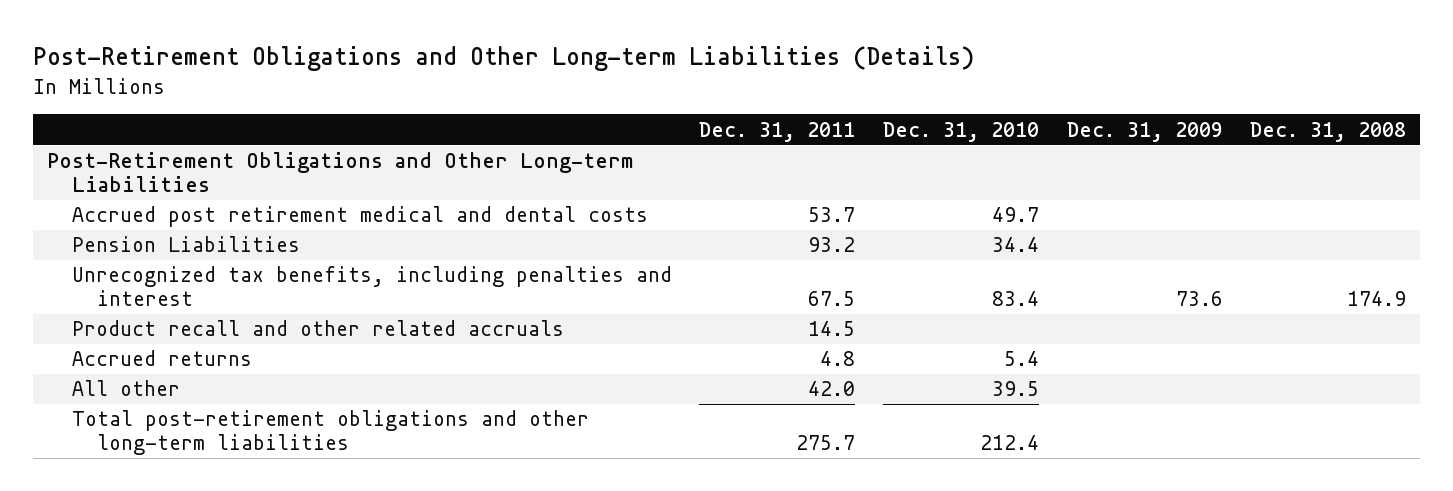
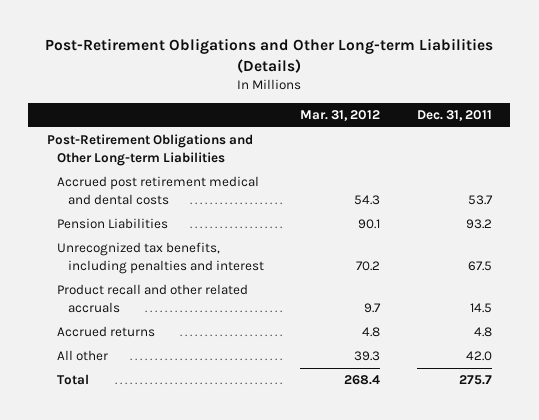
[883,121,1040,142] Dec. 31, 2010 -> none
[1066,121,1223,142] Dec. 31, 2009 -> none
[1250,121,1407,142] Dec. 31, 2008 -> none
none -> [300,110,381,122] Mar. 31, 2012
[71,410,589,456] Total post-retirement obligations and other long-term liabilities -> [57,374,90,386] Total

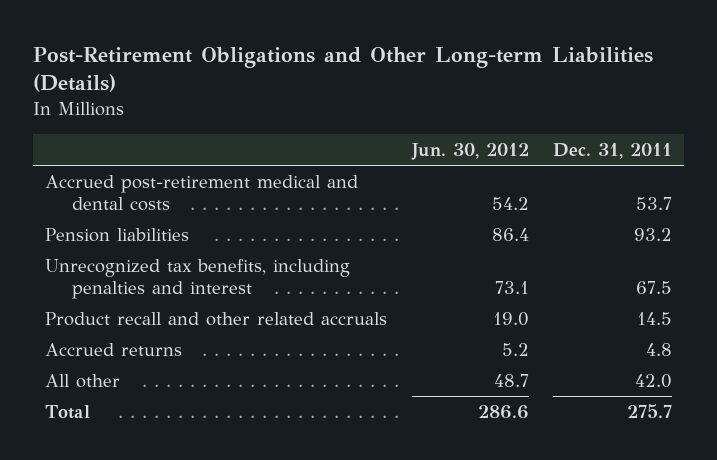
[300,110,381,122] Mar. 31, 2012 -> none
none -> [410,142,529,160] Jun. 30, 2012
[46,134,253,167] Post-Retirement Obligations and Other Long-term Liabilities -> none
[57,176,260,206] Accrued post retirement medical and dental costs -> [45,175,359,211] Accrued post-retirement medical and dental costs
[57,218,169,230] Pension Liabilities -> [45,228,190,243] Pension liabilities

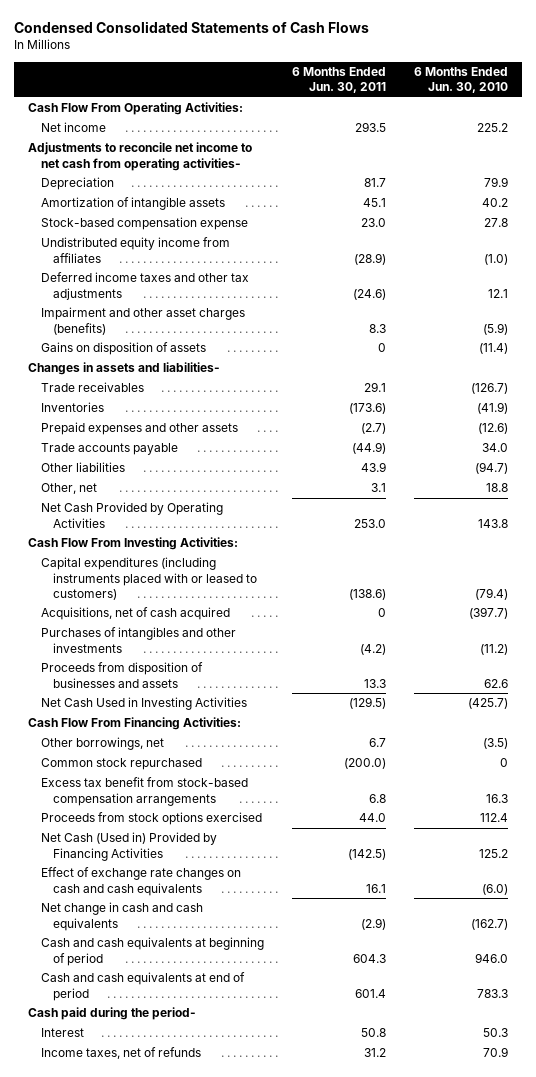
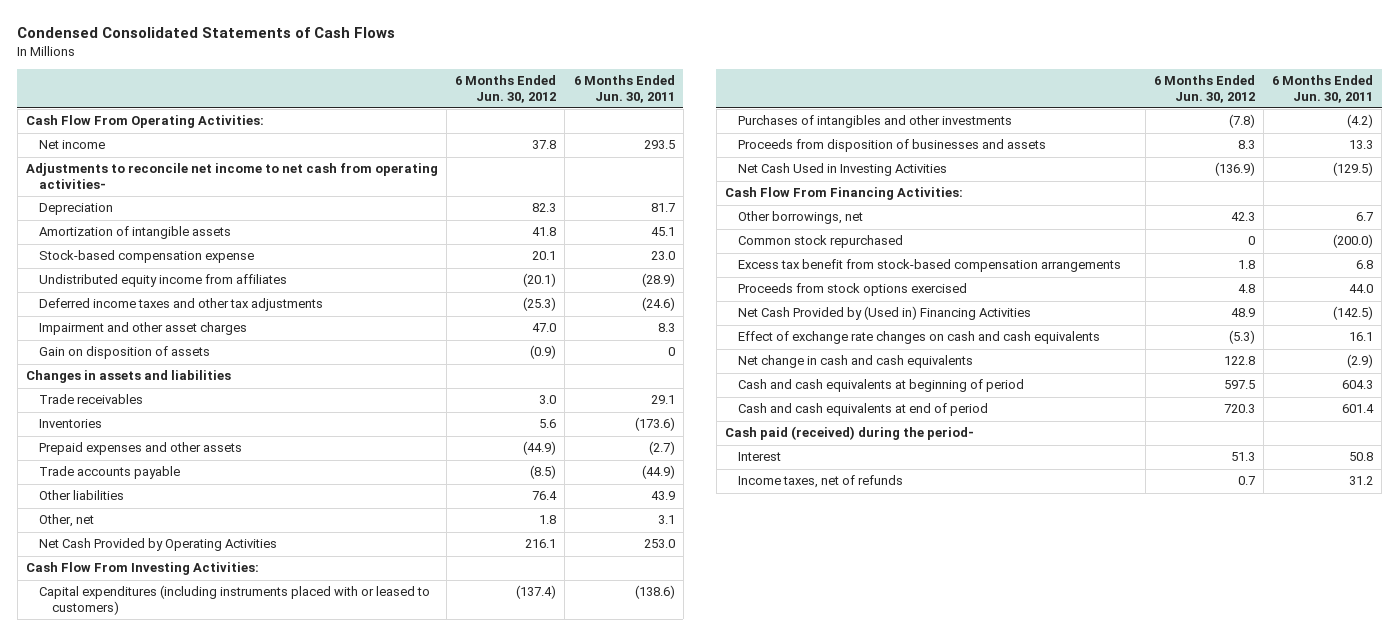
[413,66,508,94] 6 Months Ended Jun. 30, 2010 -> none
none -> [455,75,557,103] 6 Months Ended Jun. 30, 2012
[40,307,245,335] Impairment and other asset charges (benefits) -> [39,322,248,336] Impairment and other asset charges
[40,342,206,356] Gains on disposition of assets -> [39,346,211,360] Gain on disposition of assets
[28,362,221,376] Changes in assets and liabilities- -> [25,370,231,384] Changes in assets and liabilities
[40,607,230,621] Acquisitions, net of cash acquired -> none
[40,832,217,861] Net Cash (Used in) Provided by Financing Activities -> [737,306,1031,321] Net Cash Provided by (Used in) Financing Activities
[28,1007,197,1021] Cash paid during the period- -> [724,426,974,441] Cash paid (received) during the period-

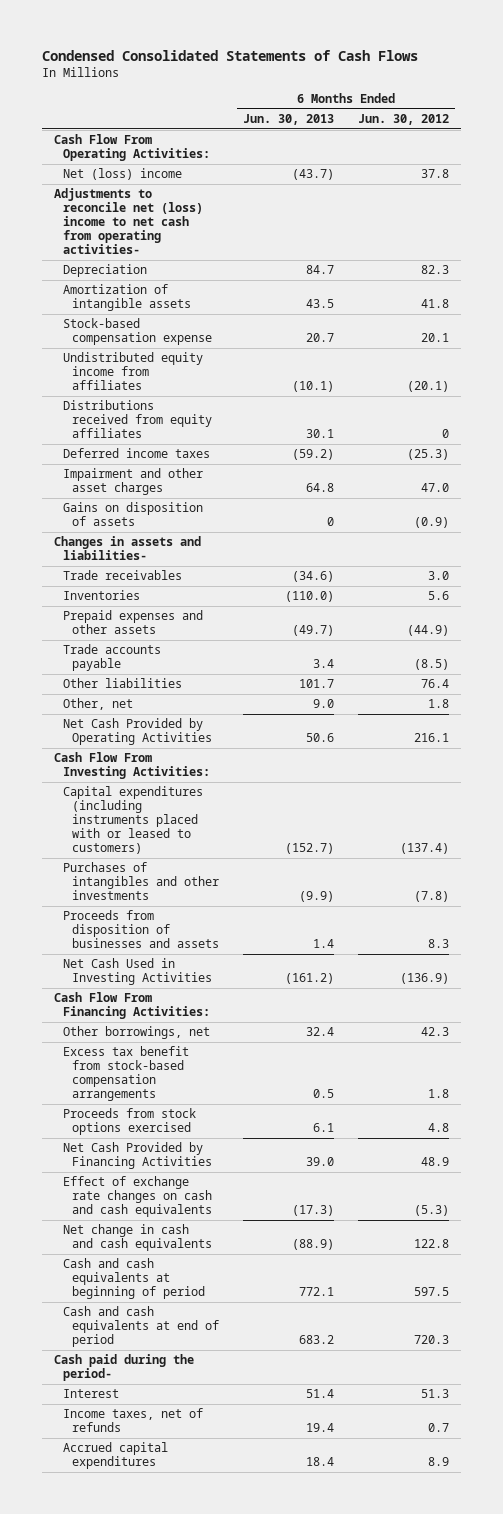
[573,75,675,103] 6 Months Ended Jun. 30, 2011 -> none
none -> [242,113,334,125] Jun. 30, 2013
[39,140,106,150] Net income -> [62,168,182,181] Net (loss) income
[25,163,438,190] Adjustments to reconcile net income to net cash from operating activities- -> [54,188,203,255] Adjustments to reconcile net (loss) income to net cash from operating activities-
none -> [62,400,212,439] Distributions received from equity affiliates
[39,298,324,312] Deferred income taxes and other tax adjustments -> [62,448,210,459] Deferred income taxes
[39,346,211,360] Gain on disposition of assets -> [62,502,203,527] Gains on disposition of assets
[25,370,231,384] Changes in assets and liabilities -> [54,536,202,561] Changes in assets and liabilities-
[737,235,903,249] Common stock repurchased -> none
[737,306,1031,321] Net Cash Provided by (Used in) Financing Activities -> [62,1142,212,1170] Net Cash Provided by Financing Activities
[724,426,974,441] Cash paid (received) during the period- -> [54,1354,195,1382] Cash paid during the period-
none -> [62,1442,168,1470] Accrued capital expenditures

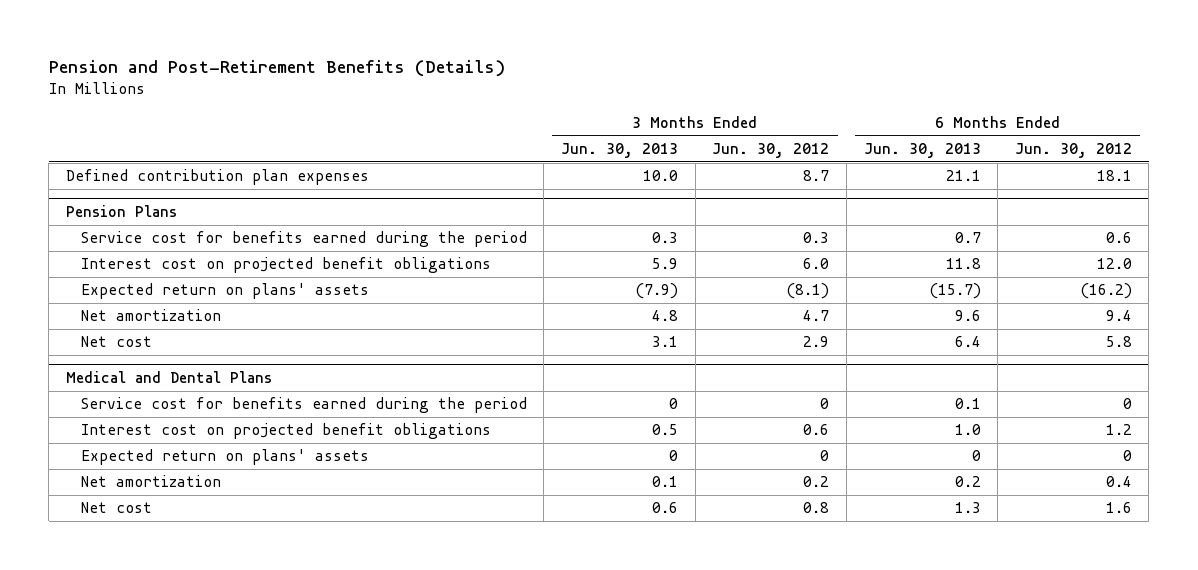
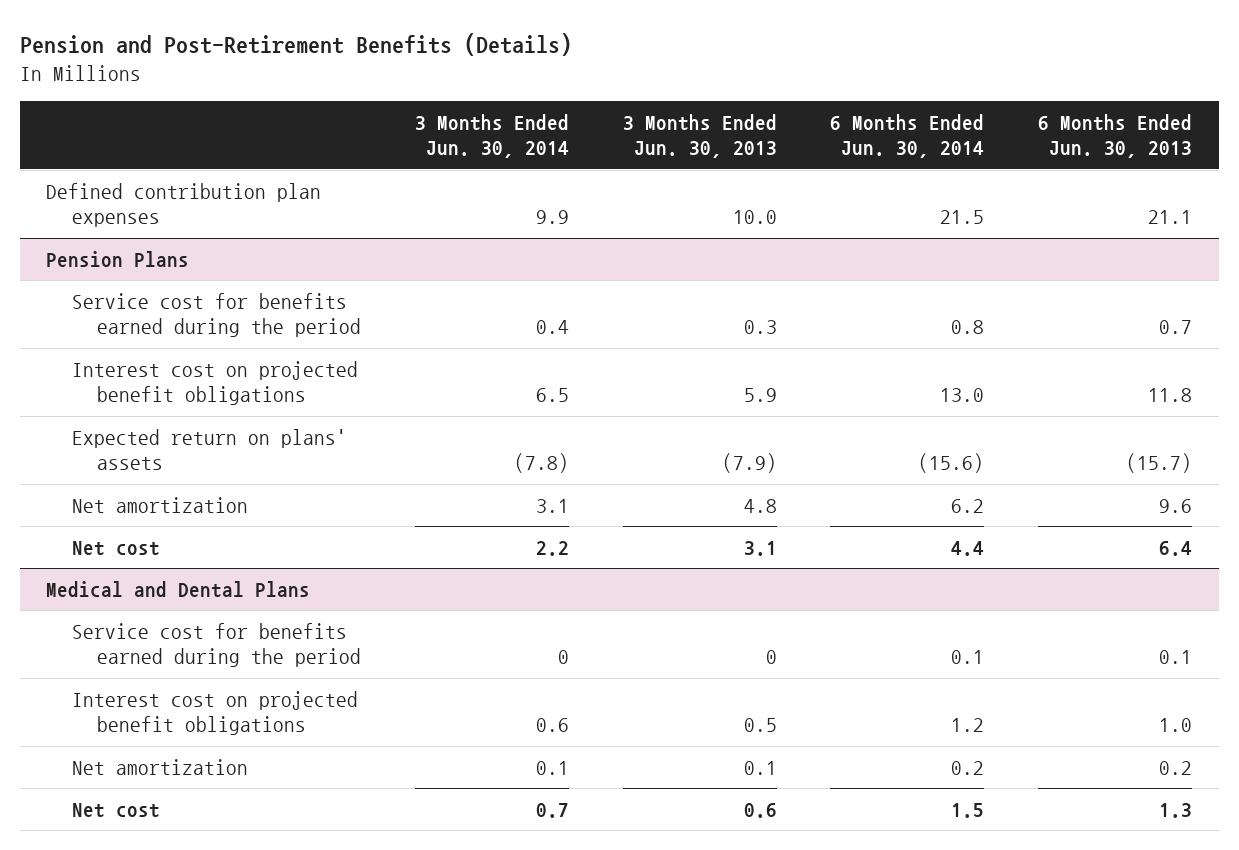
[712,142,830,158] Jun. 30, 2012 -> none
[1014,142,1132,158] Jun. 30, 2012 -> none
none -> [415,113,570,159] 3 Months Ended Jun. 30, 2014
none -> [830,113,985,159] 6 Months Ended Jun. 30, 2014
[80,449,369,466] Expected return on plans' assets -> none

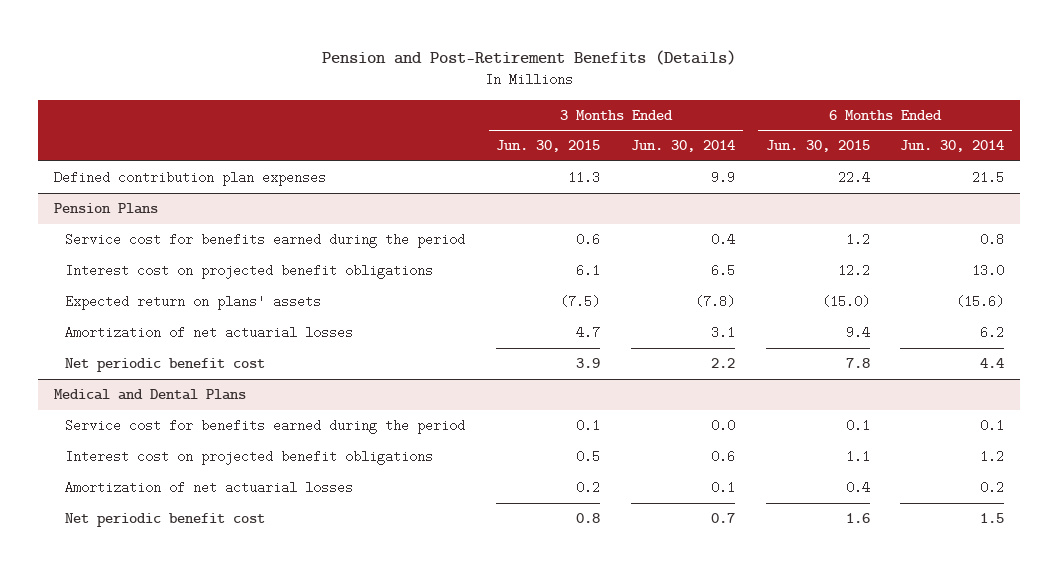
[622,113,777,159] 3 Months Ended Jun. 30, 2013 -> none
[1038,113,1193,159] 6 Months Ended Jun. 30, 2013 -> none
none -> [496,140,601,153] Jun. 30, 2015
none -> [765,140,870,153] Jun. 30, 2015
[71,496,248,513] Net amortization -> [65,326,354,340] Amortization of net actuarial losses
[71,540,160,556] Net cost -> [65,358,266,373] Net periodic benefit cost
[558,650,570,665] 0 -> [710,419,735,433] 0.0
[71,758,248,775] Net amortization -> [65,481,354,495] Amortization of net actuarial losses
[71,802,160,818] Net cost -> [65,513,266,528] Net periodic benefit cost

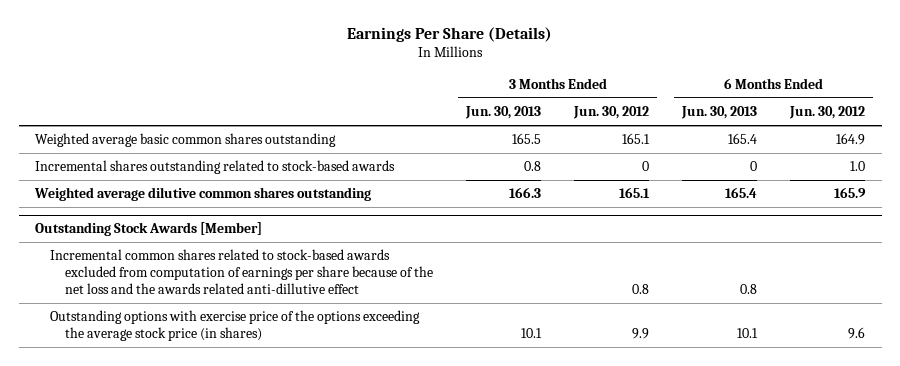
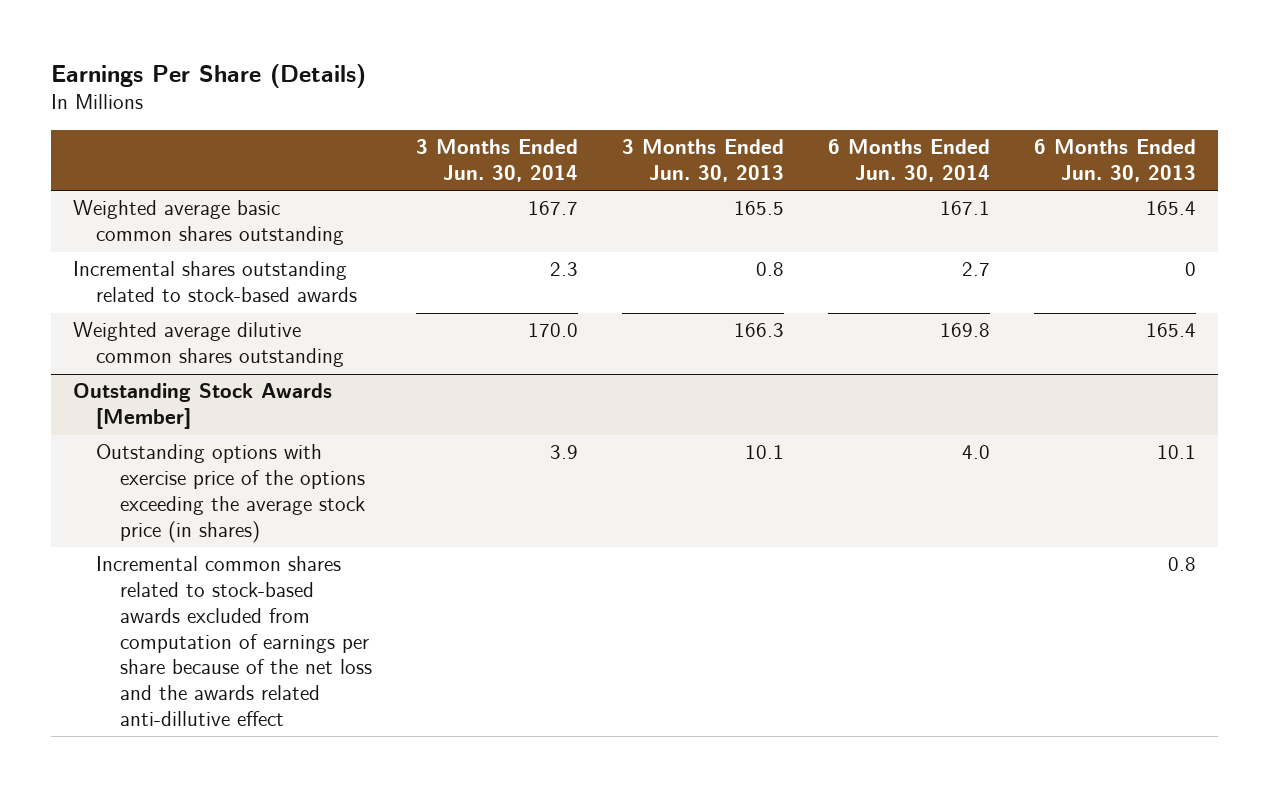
[573,106,650,120] Jun. 30, 2012 -> none
[789,106,866,120] Jun. 30, 2012 -> none
none -> [415,139,578,182] 3 Months Ended Jun. 30, 2014
none -> [827,139,990,182] 6 Months Ended Jun. 30, 2014
[50,249,434,294] Incremental common shares related to stock-based awards excluded from computation of earnings per share because of the net loss and the awards related anti-dillutive effect -> [96,556,372,726] Incremental common shares related to stock-based awards excluded from computation of earnings per share because of the net loss and the awards related anti-dillutive effect

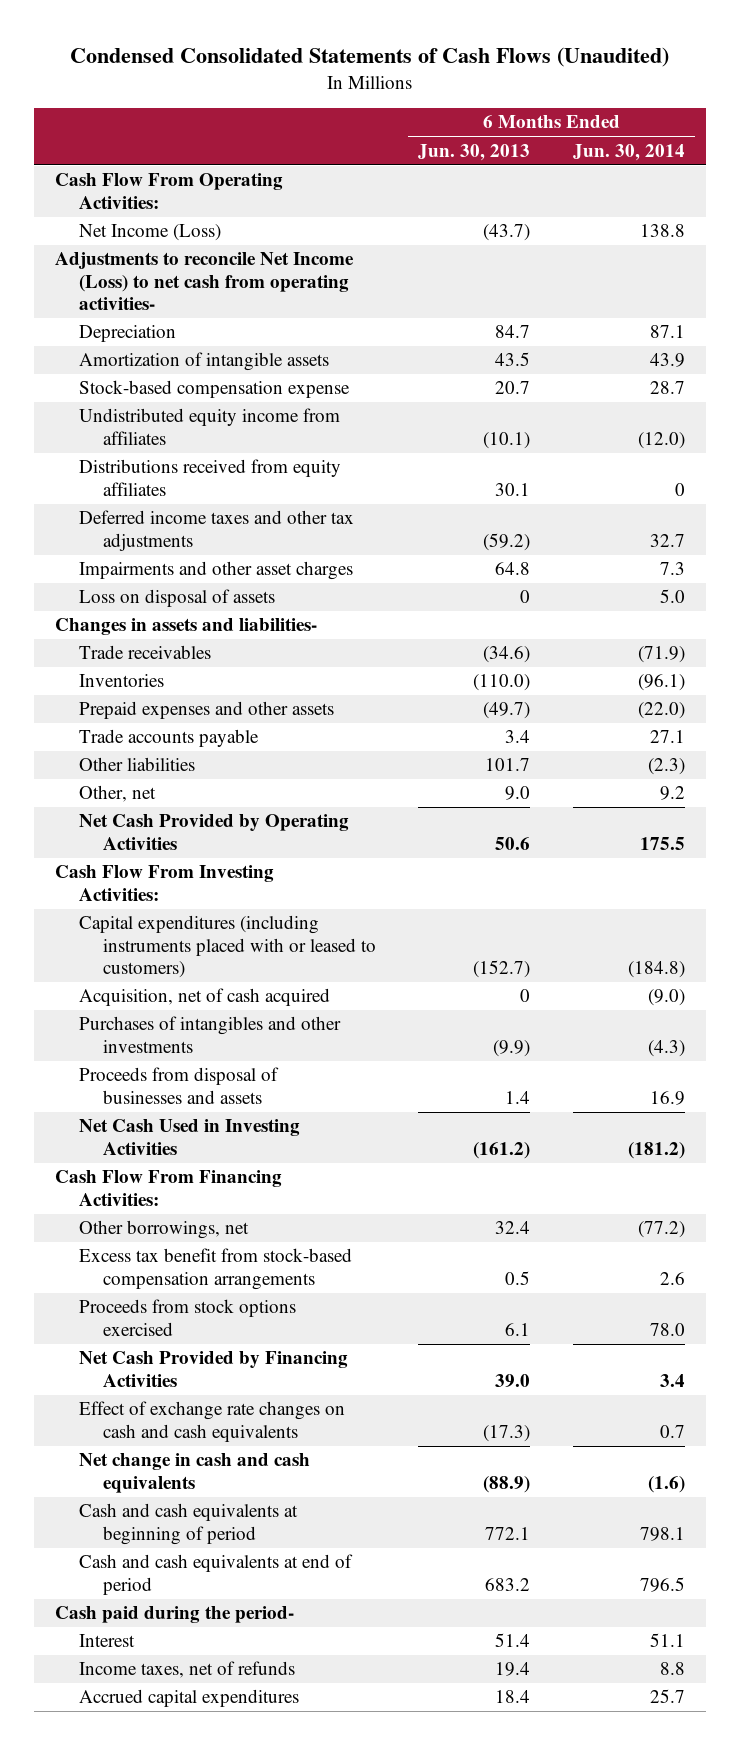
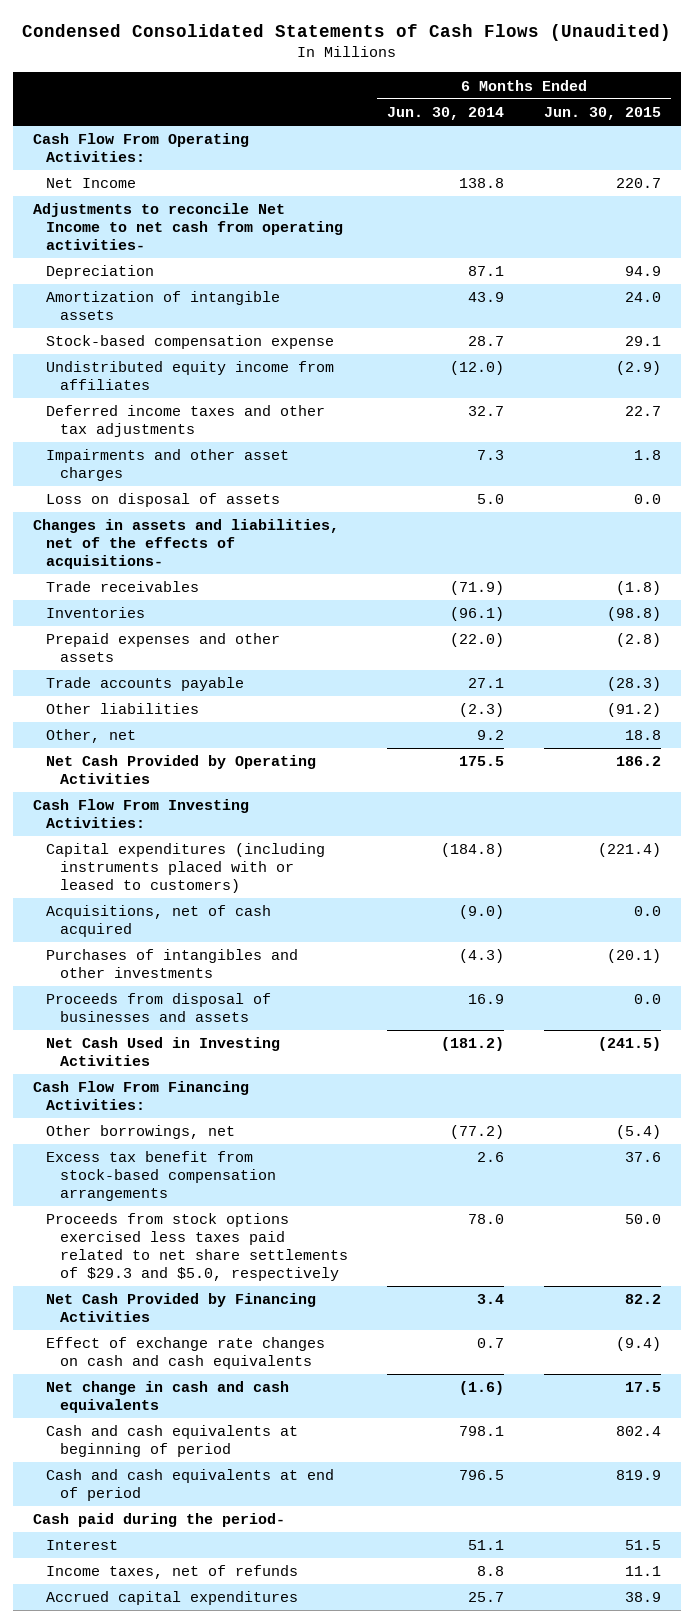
[418,143,531,161] Jun. 30, 2013 -> none
none -> [543,107,661,121] Jun. 30, 2015
[78,224,221,242] Net Income (Loss) -> [46,178,137,189] Net Income
[54,252,354,311] Adjustments to reconcile Net Income (Loss) to net cash from operating activities- -> [33,203,344,250] Adjustments to reconcile Net Income to net cash from operating activities-
[78,459,341,496] Distributions received from equity affiliates -> none
[54,618,317,636] Changes in assets and liabilities- -> [33,519,340,569] Changes in assets and liabilities, net of the effects of acquisitions-
[78,988,330,1007] Acquisition, net of cash acquired -> [46,905,272,938] Acquisitions, net of cash acquired
[78,1299,296,1336] Proceeds from stock options exercised -> [46,1213,348,1281] Proceeds from stock options exercised less taxes paid related to net share settlements of $29.3 and $5.0, respectively

